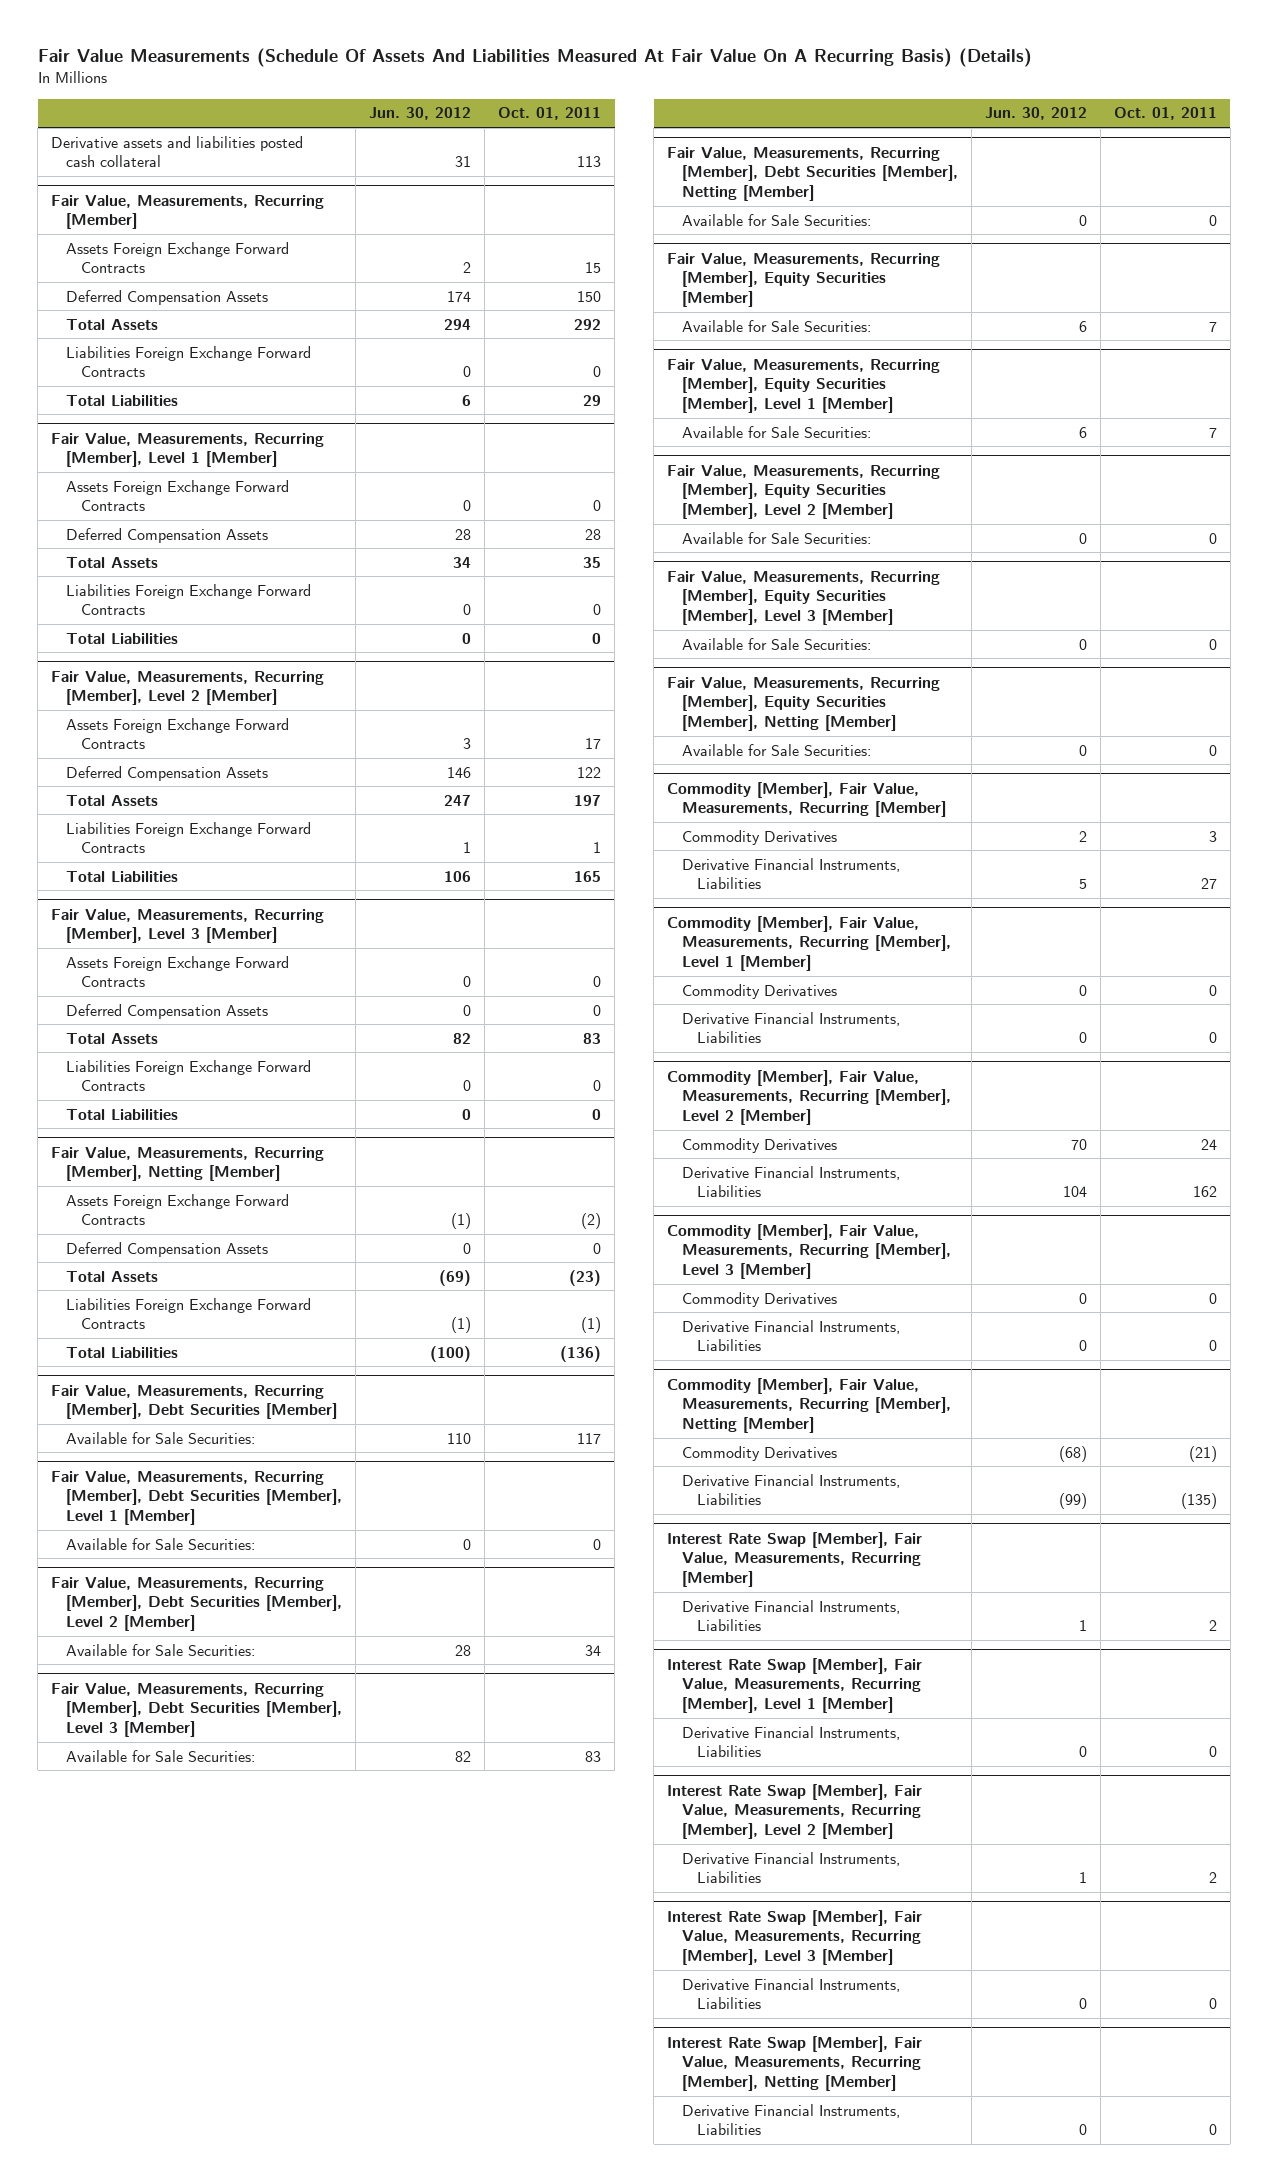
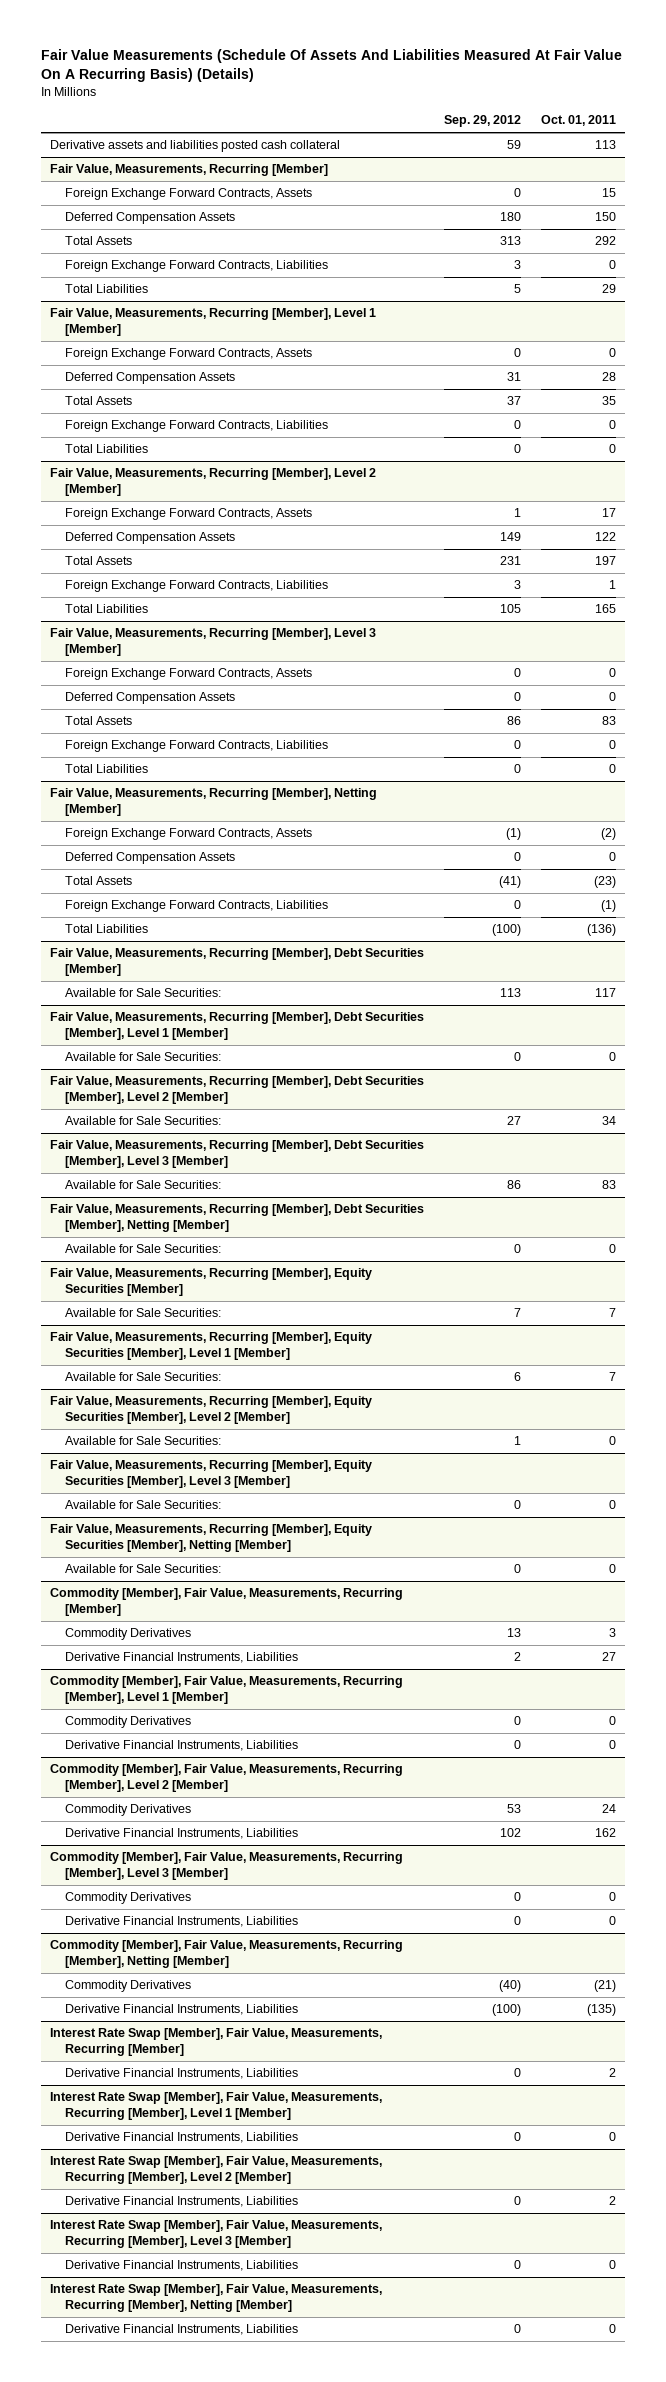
[368,107,471,121] Jun. 30, 2012 -> none
none -> [443,115,521,128] Sep. 29, 2012
[65,241,289,274] Assets Foreign Exchange Forward Contracts -> [65,188,313,201] Foreign Exchange Forward Contracts, Assets
[65,345,311,378] Liabilities Foreign Exchange Forward Contracts -> [65,260,329,273] Foreign Exchange Forward Contracts, Liabilities
[65,479,289,512] Assets Foreign Exchange Forward Contracts -> [65,348,313,361] Foreign Exchange Forward Contracts, Assets
[65,583,311,616] Liabilities Foreign Exchange Forward Contracts -> [65,420,329,433] Foreign Exchange Forward Contracts, Liabilities
[65,717,289,750] Assets Foreign Exchange Forward Contracts -> [65,508,313,521] Foreign Exchange Forward Contracts, Assets
[65,821,311,854] Liabilities Foreign Exchange Forward Contracts -> [65,580,329,593] Foreign Exchange Forward Contracts, Liabilities
[65,955,289,988] Assets Foreign Exchange Forward Contracts -> [65,668,313,681] Foreign Exchange Forward Contracts, Assets
[65,1059,311,1092] Liabilities Foreign Exchange Forward Contracts -> [65,740,329,753] Foreign Exchange Forward Contracts, Liabilities
[65,1193,289,1226] Assets Foreign Exchange Forward Contracts -> [65,828,313,841] Foreign Exchange Forward Contracts, Assets
[65,1297,311,1330] Liabilities Foreign Exchange Forward Contracts -> [65,900,329,913] Foreign Exchange Forward Contracts, Liabilities

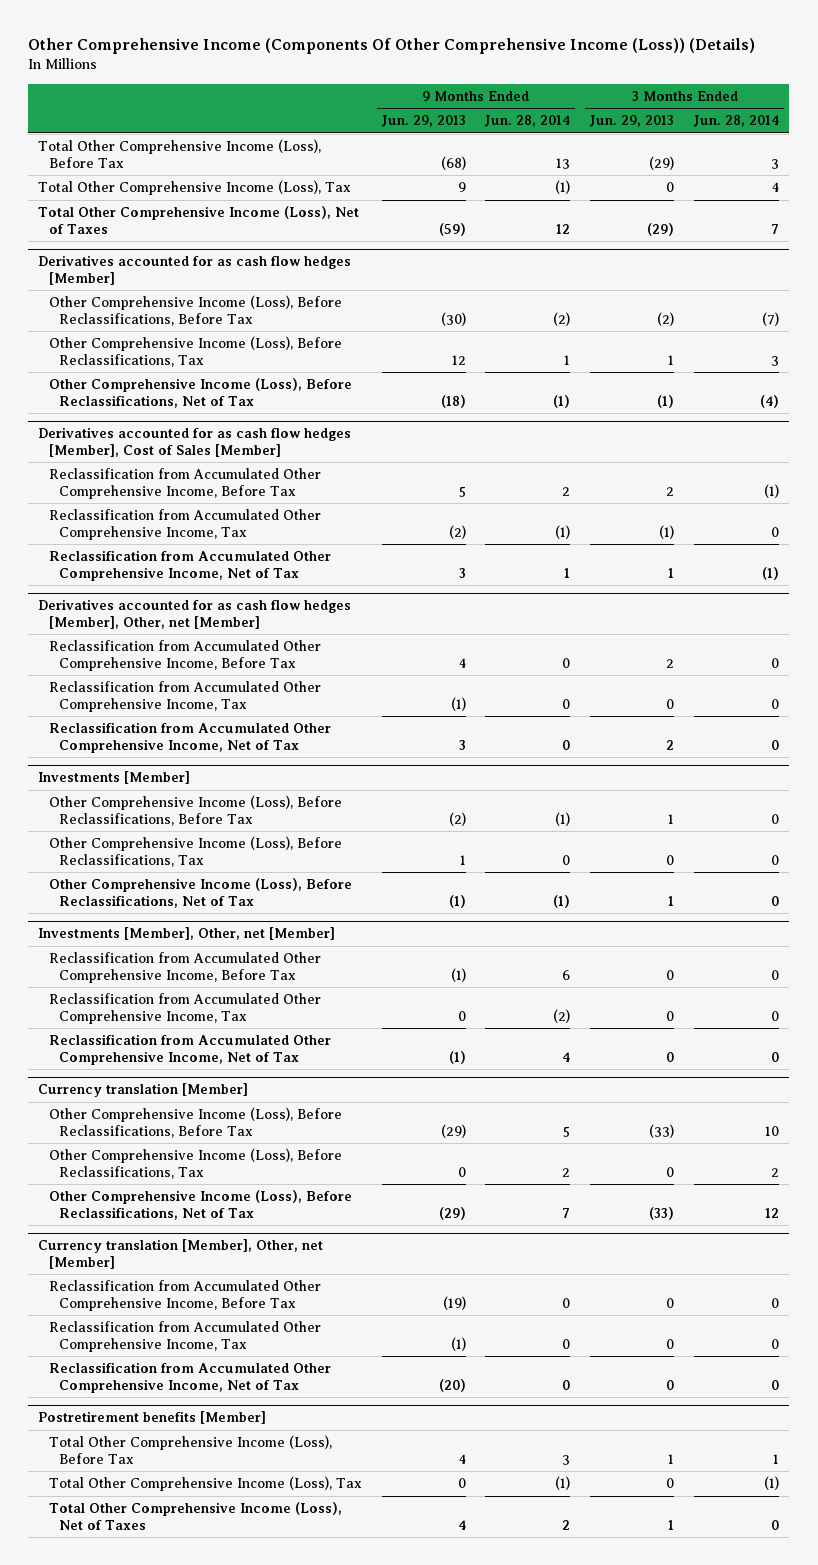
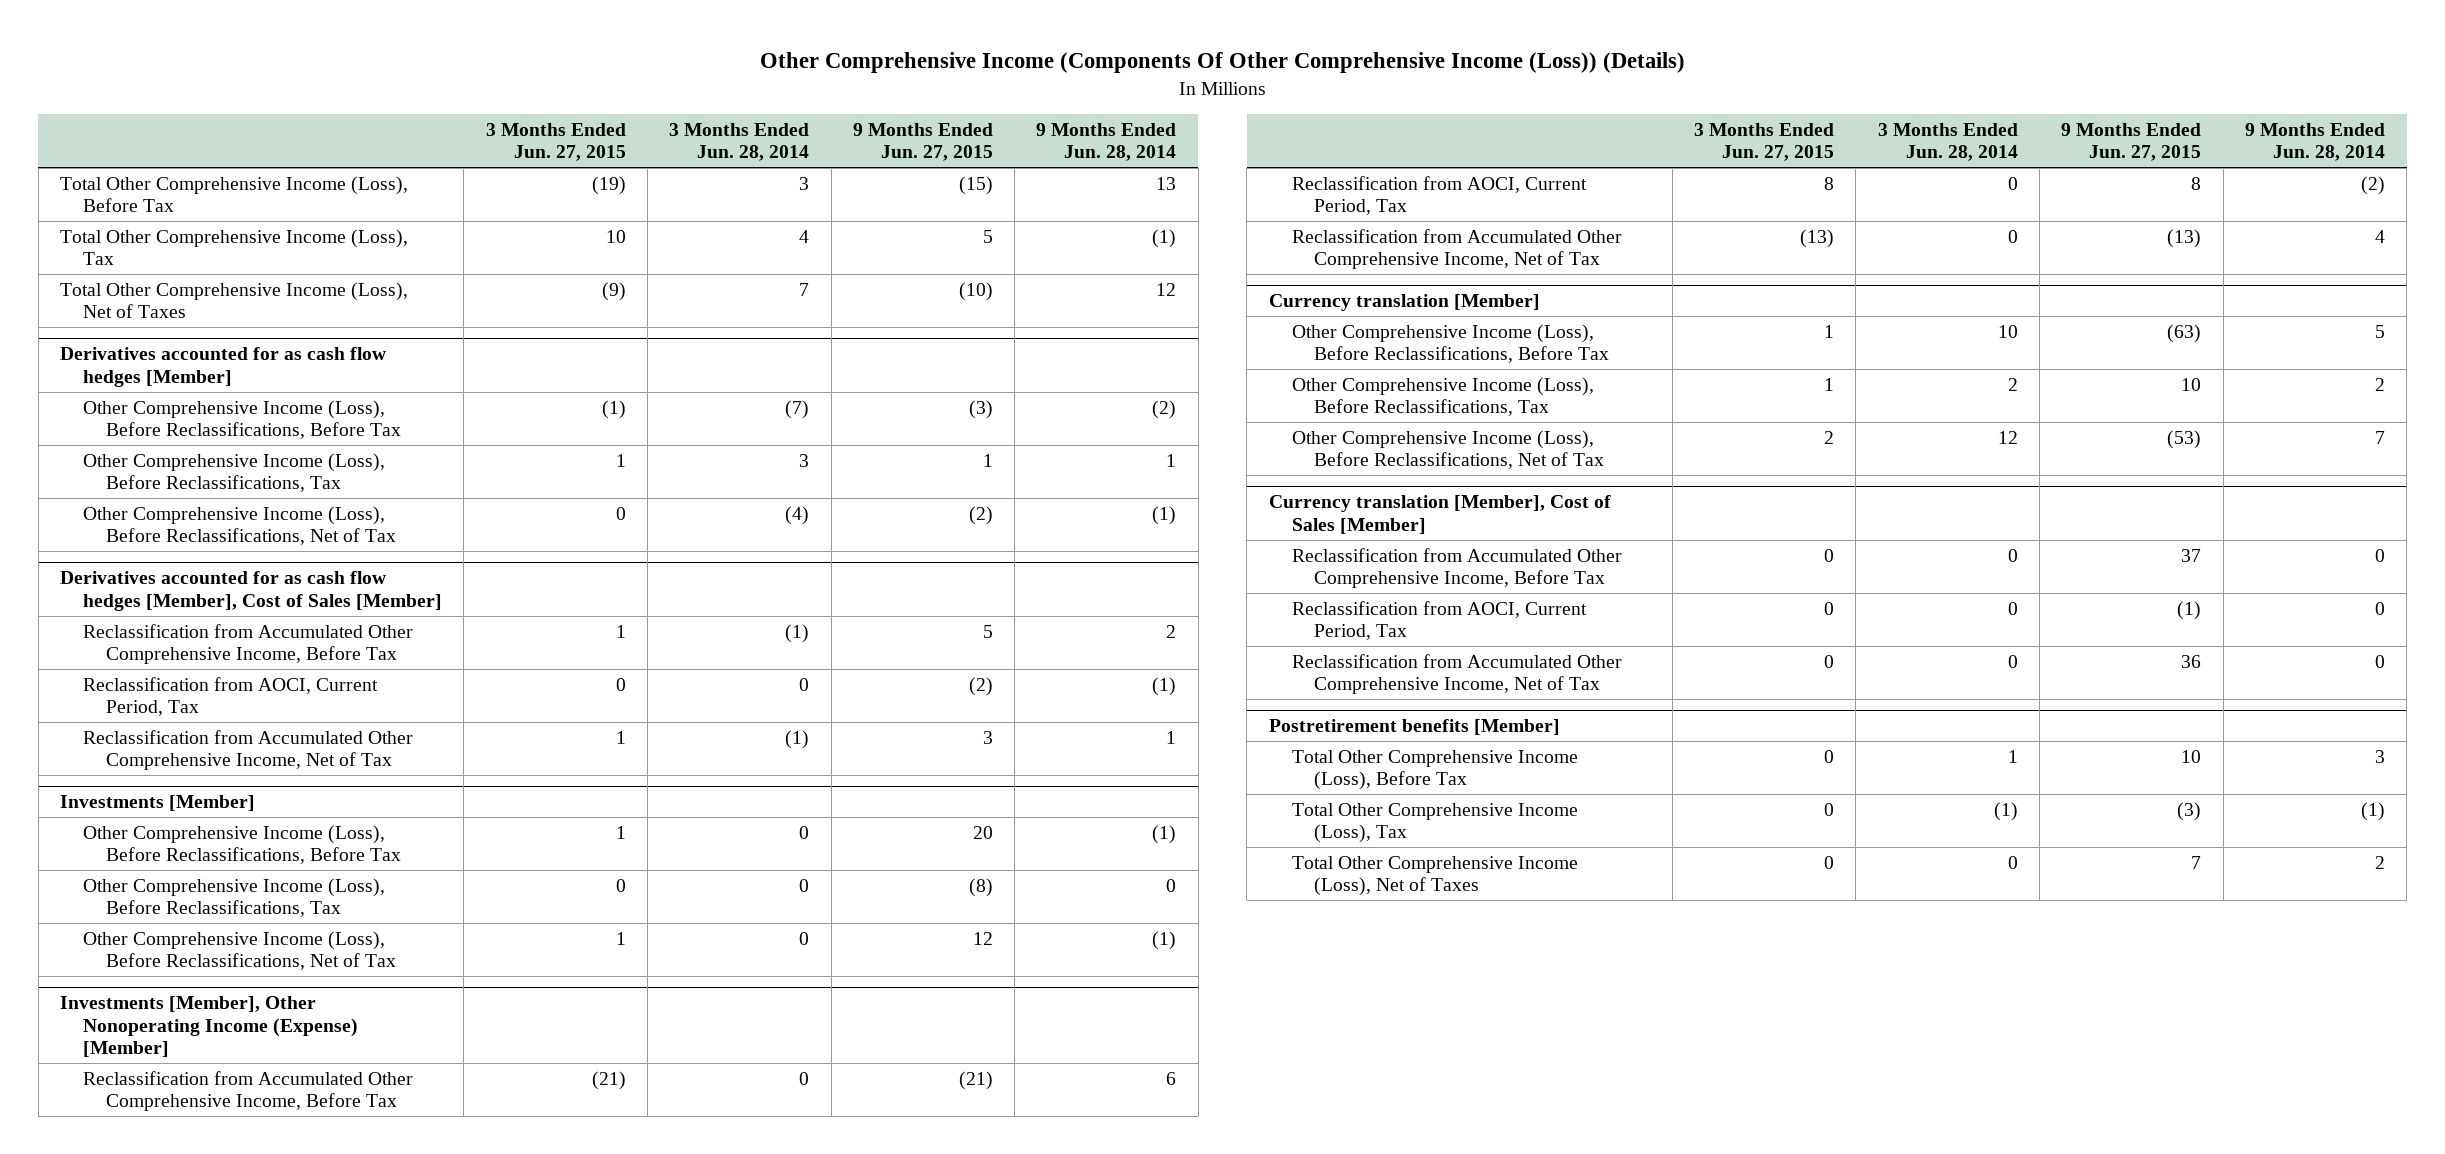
[380,115,466,128] Jun. 29, 2013 -> none
[589,115,675,128] Jun. 29, 2013 -> none
none -> [485,122,626,162] 3 Months Ended Jun. 27, 2015
none -> [852,122,993,162] 9 Months Ended Jun. 27, 2015
[48,509,321,540] Reclassification from Accumulated Other Comprehensive Income, Tax -> none
none -> [82,676,378,717] Reclassification from AOCI, Current Period, Tax
[38,599,352,629] Derivatives accounted for as cash flow hedges [Member], Other, net [Member] -> none
[48,640,321,671] Reclassification from Accumulated Other Comprehensive Income, Before Tax -> none
[48,681,321,712] Reclassification from Accumulated Other Comprehensive Income, Tax -> none
[48,722,331,753] Reclassification from Accumulated Other Comprehensive Income, Net of Tax -> none
[38,927,336,941] Investments [Member], Other, net [Member] -> none
none -> [60,996,358,1058] Investments [Member], Other Nonoperating Income (Expense) [Member]
[48,993,321,1024] Reclassification from Accumulated Other Comprehensive Income, Tax -> none
none -> [1291,175,1587,216] Reclassification from AOCI, Current Period, Tax
[38,1239,324,1269] Currency translation [Member], Other, net [Member] -> none
none -> [1268,495,1611,534] Currency translation [Member], Cost of Sales [Member]
[48,1321,321,1352] Reclassification from Accumulated Other Comprehensive Income, Tax -> none
none -> [1291,600,1587,641] Reclassification from AOCI, Current Period, Tax

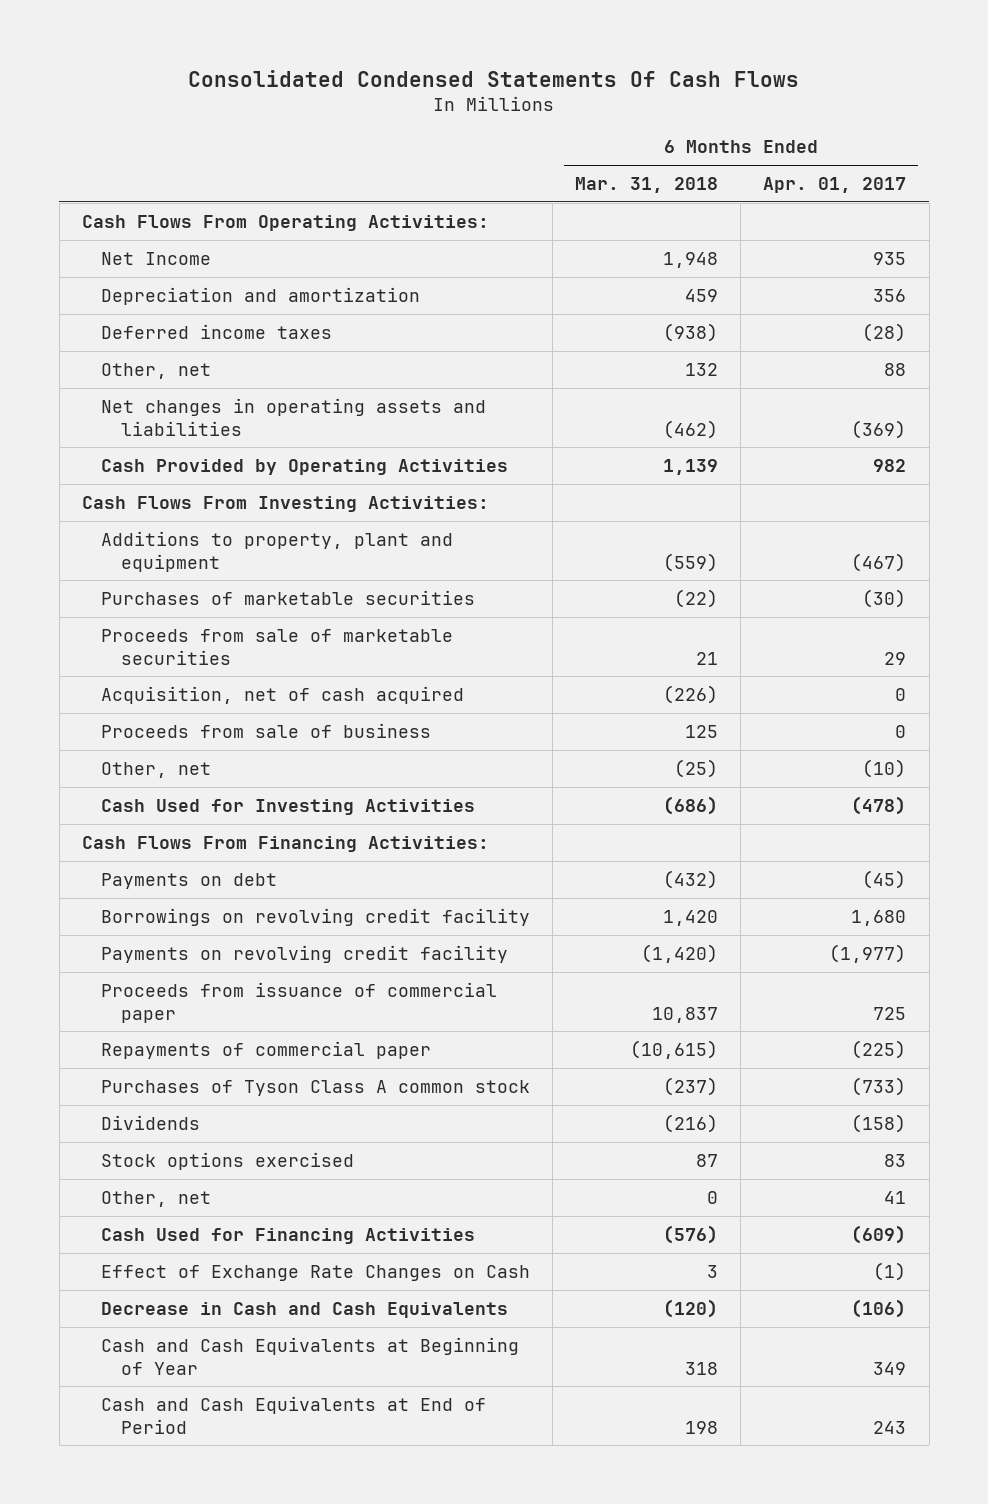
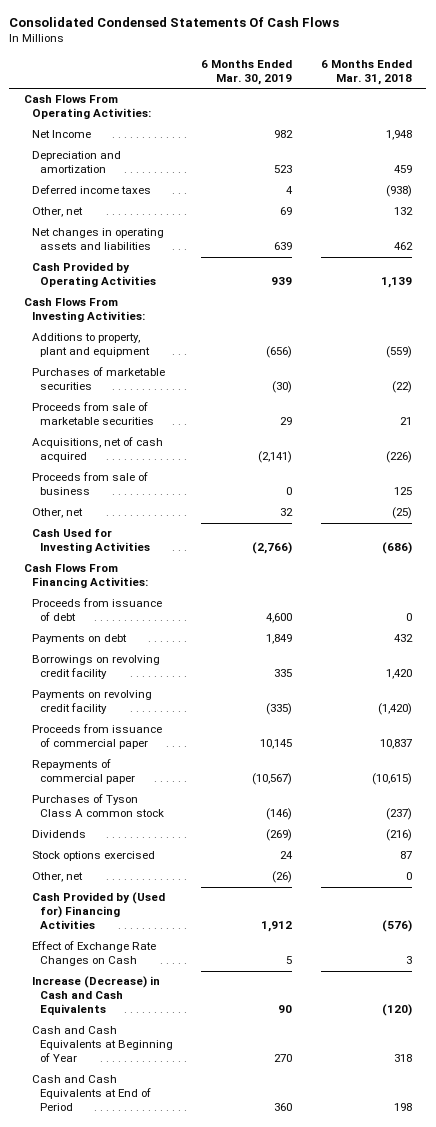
[763,176,907,193] Apr. 01, 2017 -> none
none -> [201,59,293,85] 6 Months Ended Mar. 30, 2019
[663,419,719,439] (462) -> [393,242,413,251] 462
[101,685,465,704] Acquisition, net of cash acquired -> [31,437,163,463] Acquisitions, net of cash acquired
none -> [31,598,162,622] Proceeds from issuance of debt
[663,869,719,889] (432) -> [393,634,413,643] 432
[101,1227,476,1244] Cash Used for Financing Activities -> [31,892,165,930] Cash Provided by (Used for) Financing Activities
[101,1301,509,1318] Decrease in Cash and Cash Equivalents -> [31,976,160,1016] Increase (Decrease) in Cash and Cash Equivalents

